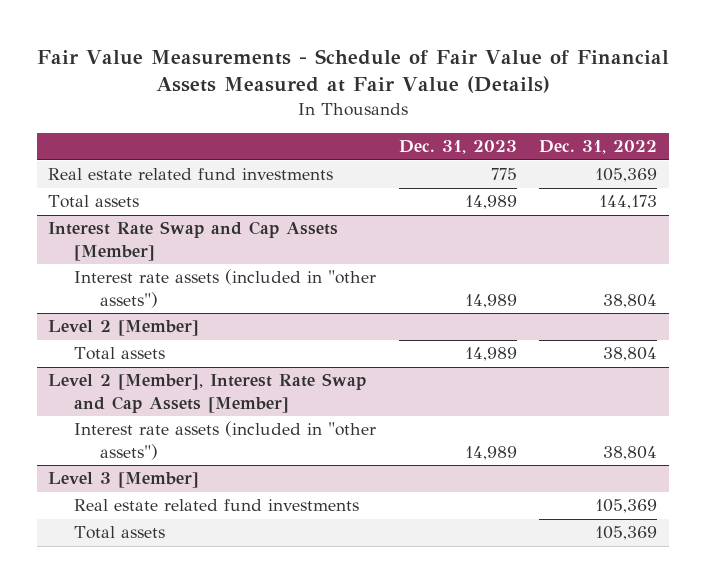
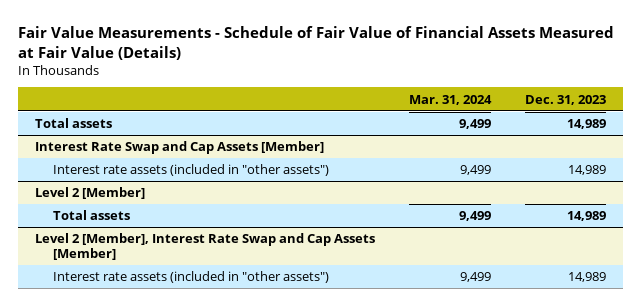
[539,140,658,155] Dec. 31, 2022 -> none
none -> [408,94,492,105] Mar. 31, 2024
[47,168,333,181] Real estate related fund investments -> none
[47,472,199,489] Level 3 [Member] -> none
[73,499,359,512] Real estate related fund investments -> none
[73,526,165,540] Total assets -> none

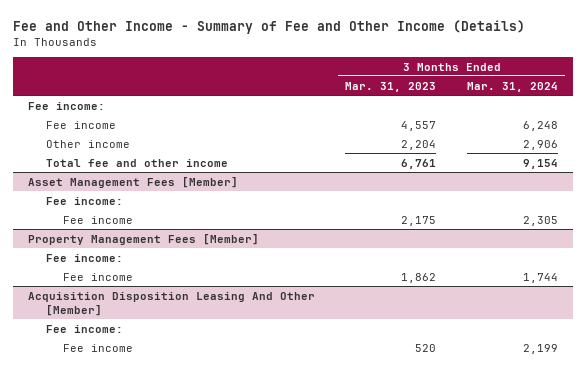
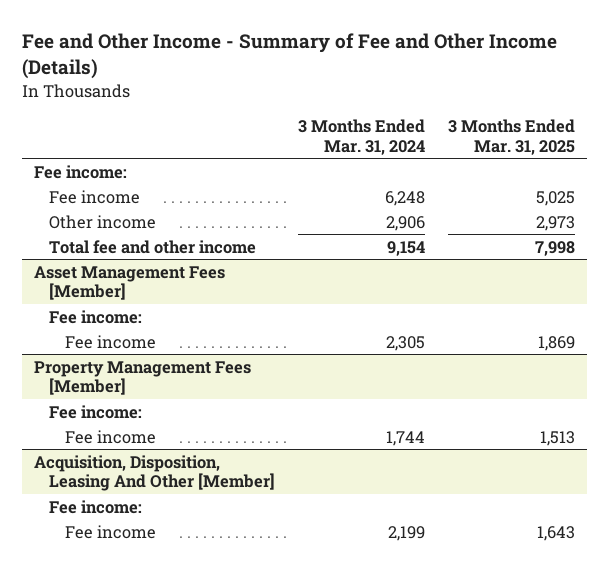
[345,81,437,92] Mar. 31, 2023 -> none
none -> [448,119,576,155] 3 Months Ended Mar. 31, 2025
[28,291,316,316] Acquisition Disposition Leasing And Other [Member] -> [33,454,276,492] Acquisition, Disposition, Leasing And Other [Member]

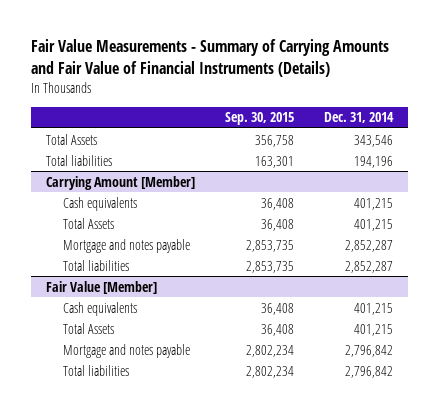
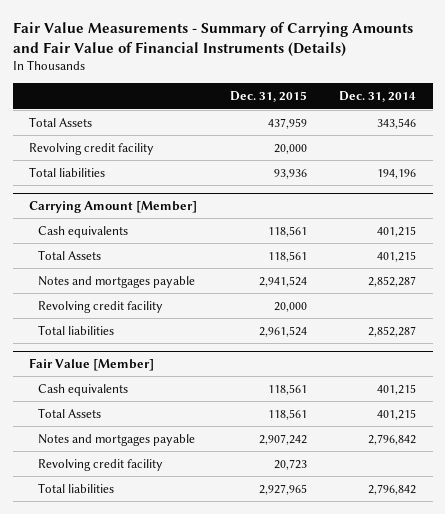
[224,112,294,126] Sep. 30, 2015 -> none
none -> [229,91,307,103] Dec. 31, 2015
none -> [28,142,154,155] Revolving credit facility
[63,238,191,253] Mortgage and notes payable -> [38,275,196,288] Notes and mortgages payable
none -> [38,300,164,313] Revolving credit facility
[63,343,191,358] Mortgage and notes payable -> [38,433,196,446] Notes and mortgages payable
none -> [38,458,164,471] Revolving credit facility

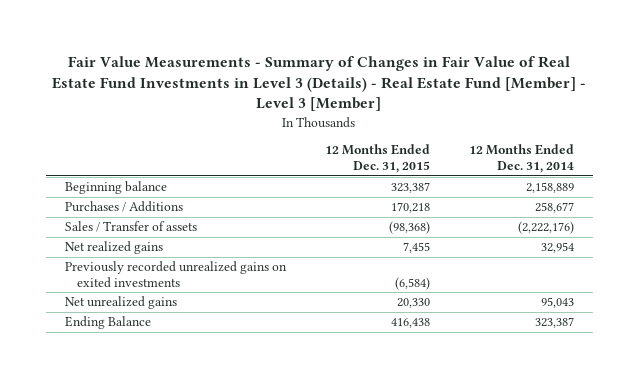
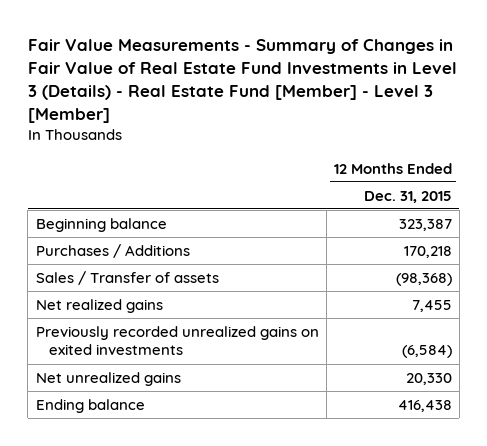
[468,144,574,174] 12 Months Ended Dec. 31, 2014 -> none
[65,316,152,330] Ending Balance -> [35,398,145,413] Ending balance

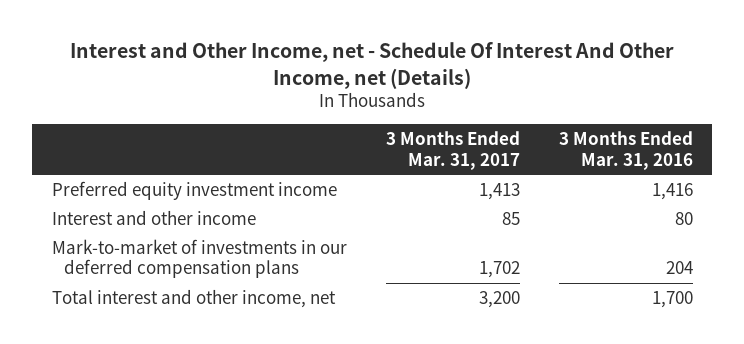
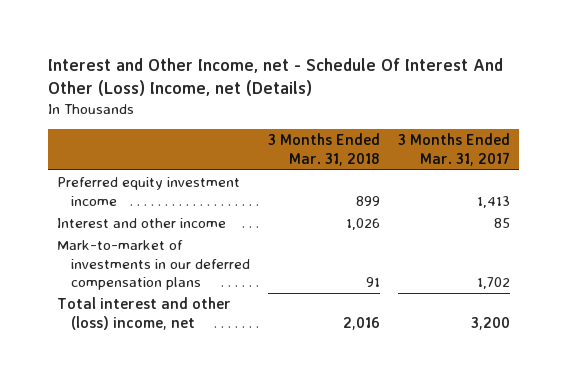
[70,42,675,89] Interest and Other Income, net - Schedule Of Interest And Other Income, net (Details) -> [48,58,504,97] Interest and Other Income, net - Schedule Of Interest And Other (Loss) Income, net (Details)
[558,131,693,170] 3 Months Ended Mar. 31, 2016 -> none
none -> [267,133,380,166] 3 Months Ended Mar. 31, 2018
[51,288,336,308] Total interest and other income, net -> [57,297,232,330] Total interest and other (loss) income, net

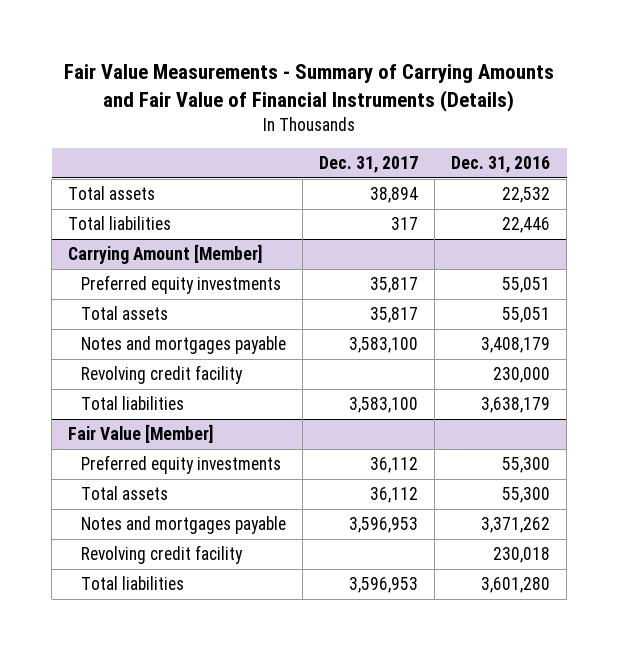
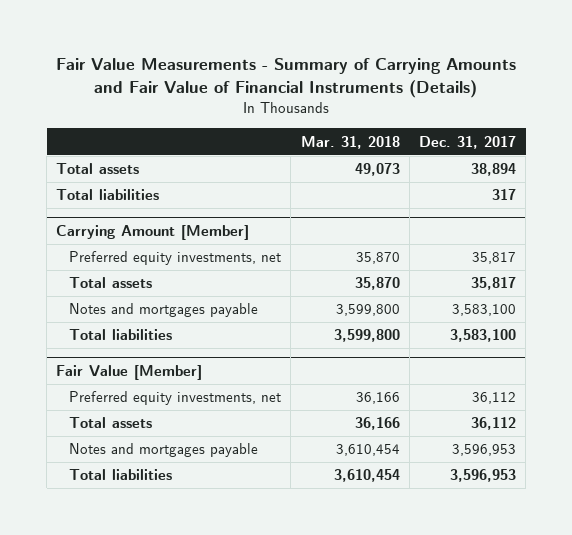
[451,156,551,174] Dec. 31, 2016 -> none
none -> [300,135,400,149] Mar. 31, 2018
[81,275,282,295] Preferred equity investments -> [69,251,282,266] Preferred equity investments, net
[81,365,244,385] Revolving credit facility -> none
[81,455,282,475] Preferred equity investments -> [69,391,282,406] Preferred equity investments, net
[81,545,244,565] Revolving credit facility -> none

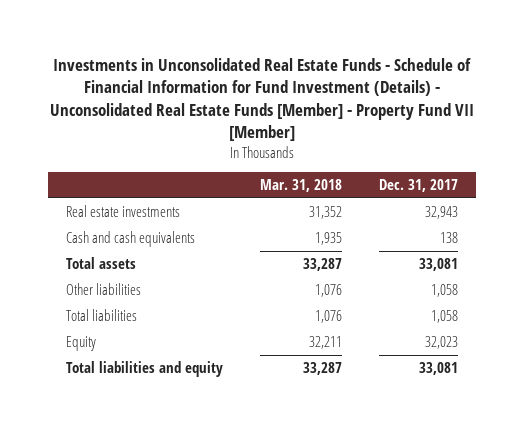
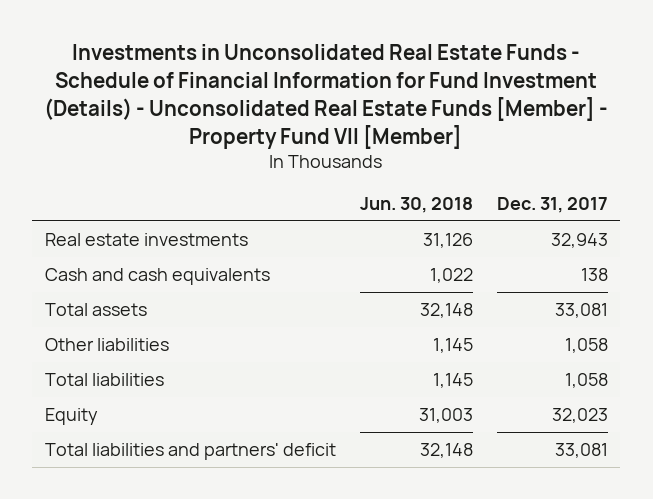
[260,179,343,193] Mar. 31, 2018 -> none
none -> [359,196,473,213] Jun. 30, 2018
[66,360,224,377] Total liabilities and equity -> [44,443,336,461] Total liabilities and partners' deficit

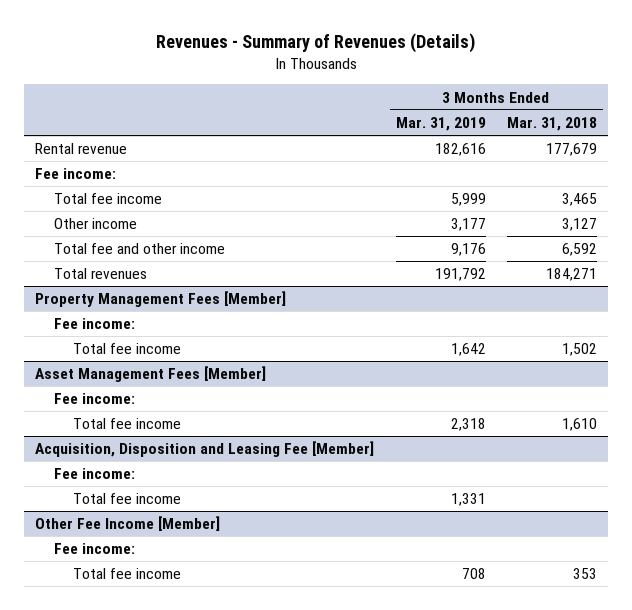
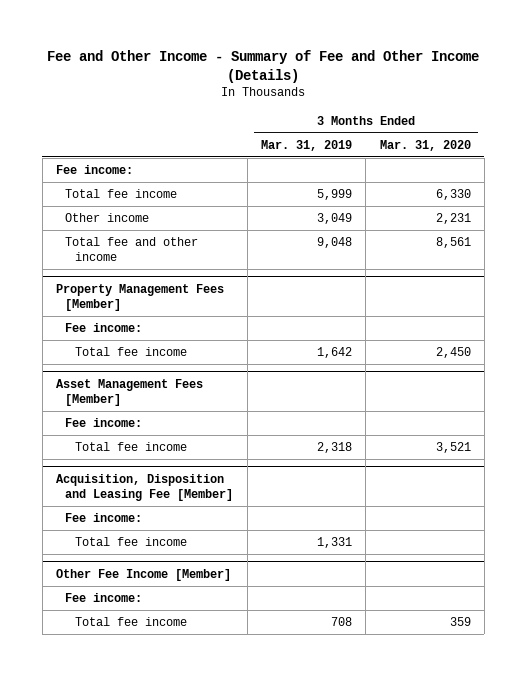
[156,32,476,53] Revenues - Summary of Revenues (Details) -> [47,49,480,83] Fee and Other Income - Summary of Fee and Other Income (Details)
[507,117,598,132] Mar. 31, 2018 -> none
none -> [379,139,471,151] Mar. 31, 2020
[34,143,127,155] Rental revenue -> none
[53,268,147,280] Total revenues -> none
[450,218,486,232] 3,177 -> [317,213,353,225] 3,049
[450,243,486,257] 9,176 -> [317,237,353,249] 9,048

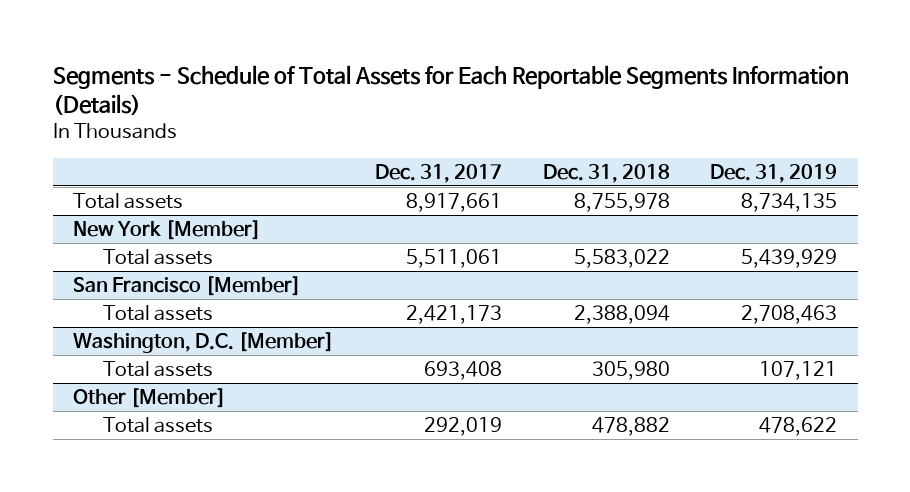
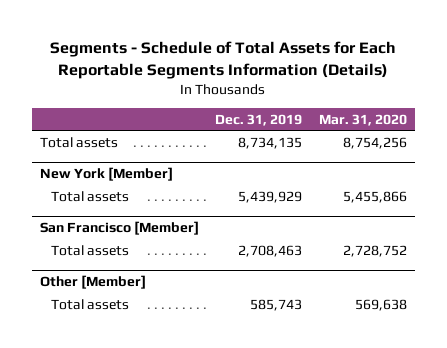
[374,163,502,183] Dec. 31, 2017 -> none
[542,163,670,183] Dec. 31, 2018 -> none
none -> [319,113,408,126] Mar. 31, 2020
[73,331,335,353] Washington, D.C. [Member] -> none
[102,360,213,377] Total assets -> none
[759,416,838,436] 478,622 -> [250,298,303,311] 585,743

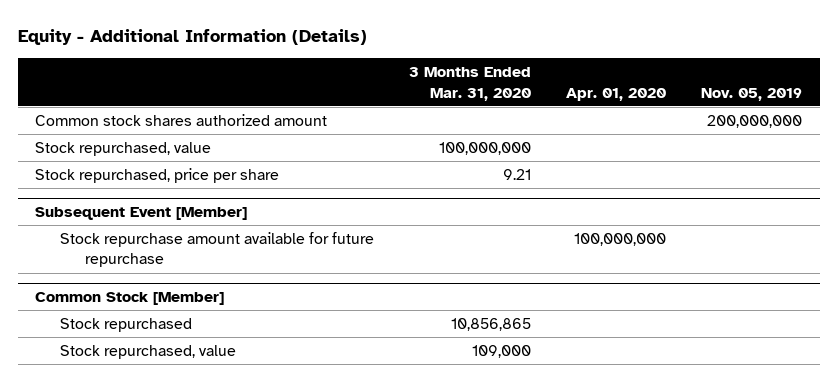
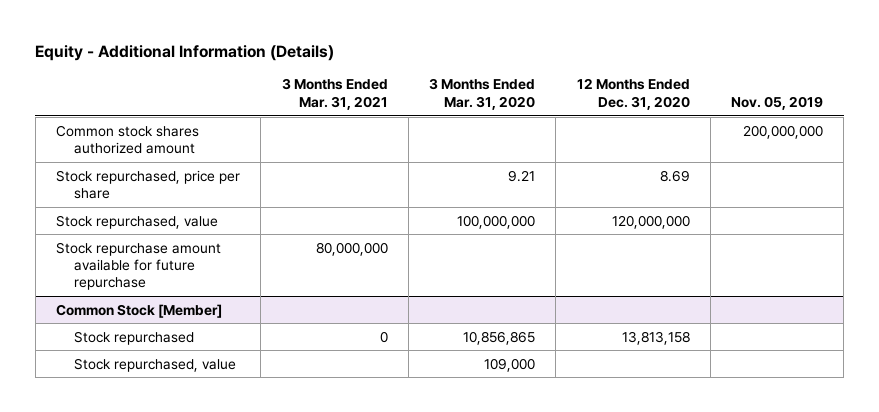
[566,87,667,101] Apr. 01, 2020 -> none
none -> [281,78,388,110] 3 Months Ended Mar. 31, 2021
none -> [576,78,690,110] 12 Months Ended Dec. 31, 2020
[35,207,248,221] Subsequent Event [Member] -> none
[35,141,212,156] Stock repurchased, value -> [56,214,219,229] Stock repurchased, value

